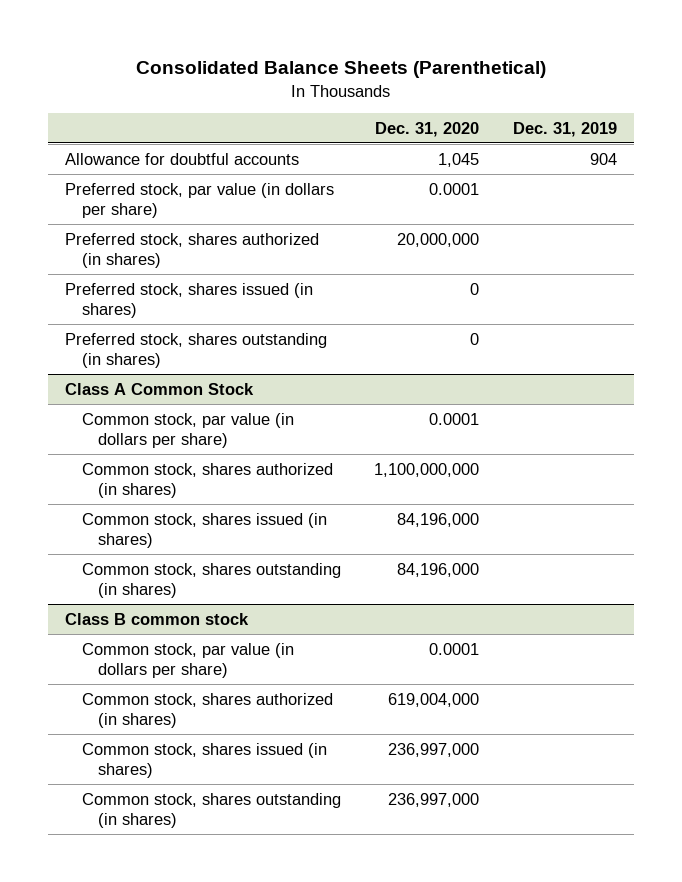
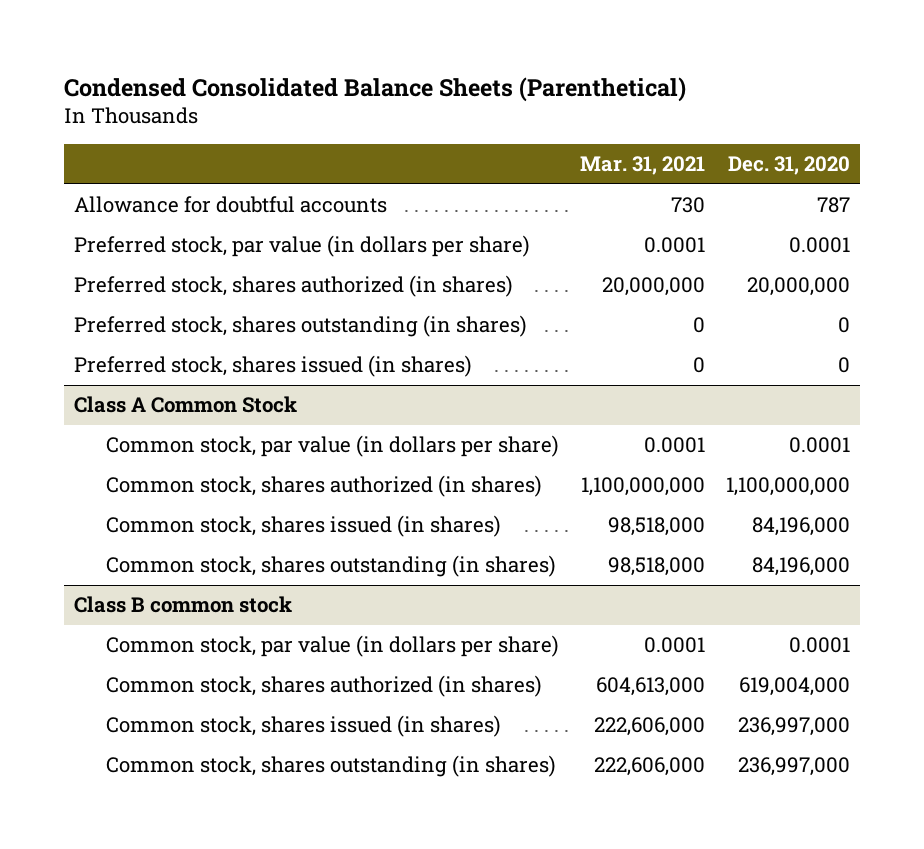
[136,61,547,79] Consolidated Balance Sheets (Parenthetical) -> [64,76,687,102] Condensed Consolidated Balance Sheets (Parenthetical)
[512,121,617,137] Dec. 31, 2019 -> none
none -> [579,156,705,176] Mar. 31, 2021
[438,152,480,167] 1,045 -> [816,197,850,214] 787
[65,282,314,318] Preferred stock, shares issued (in shares) -> [74,355,473,378] Preferred stock, shares issued (in shares)

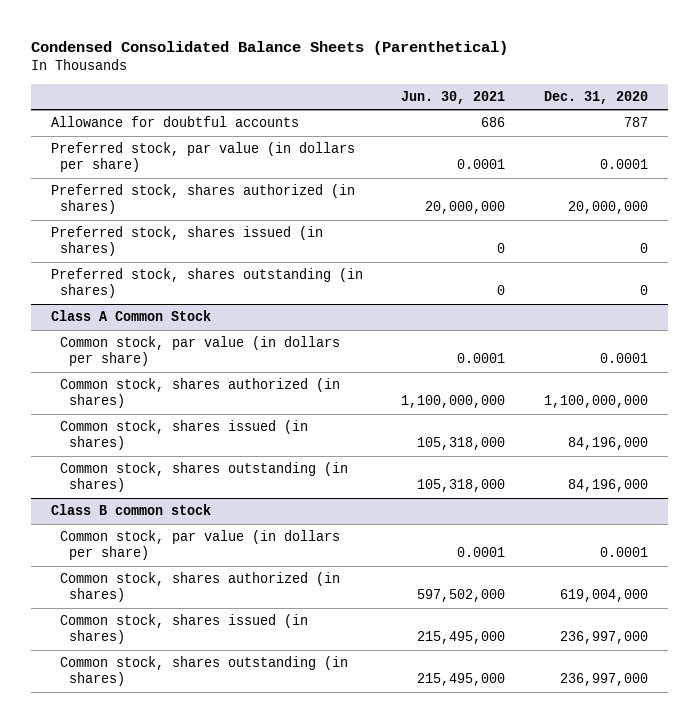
[579,156,705,176] Mar. 31, 2021 -> none
none -> [401,90,506,104] Jun. 30, 2021
[74,315,528,338] Preferred stock, shares outstanding (in shares) -> [50,268,363,299] Preferred stock, shares outstanding (in shares)

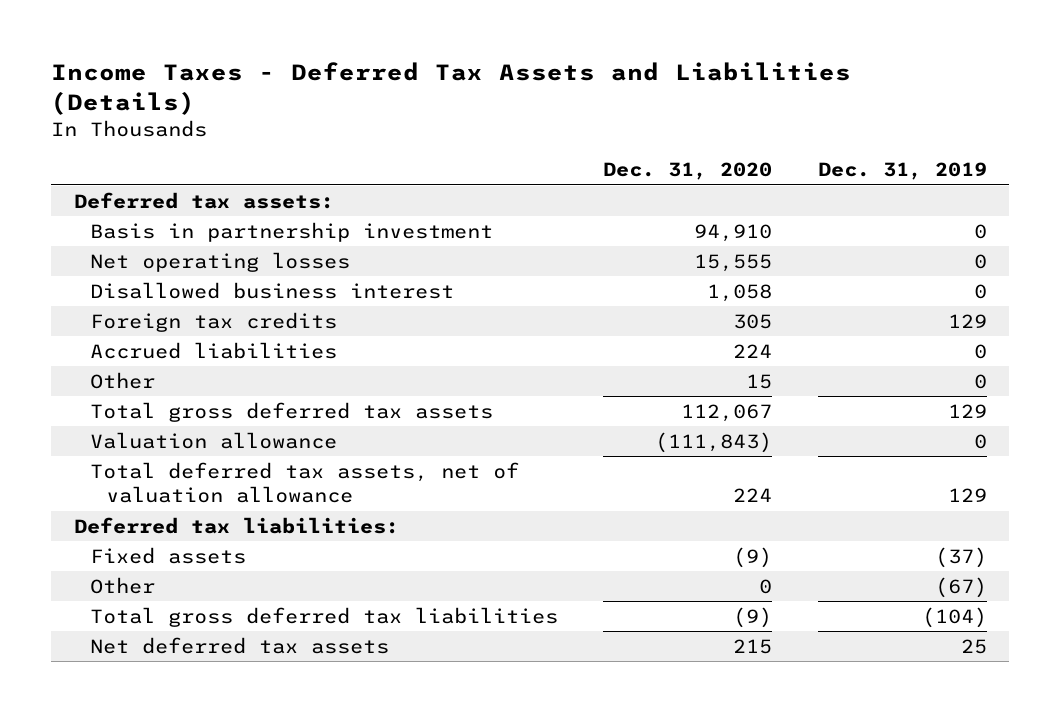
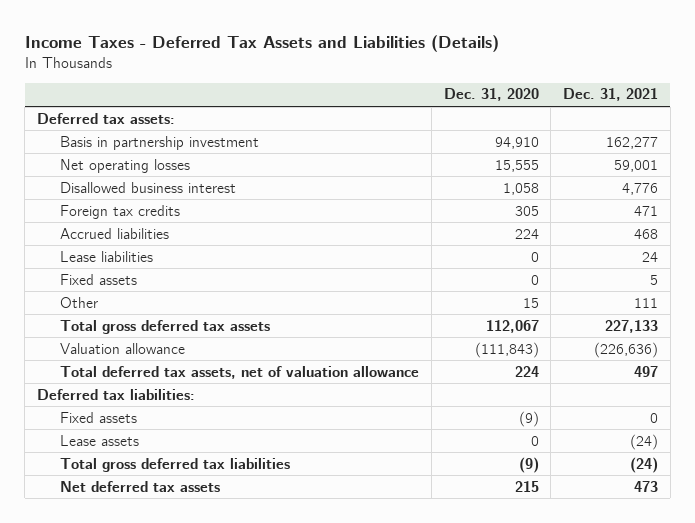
[817,162,987,181] Dec. 31, 2019 -> none
none -> [562,88,658,102] Dec. 31, 2021
none -> [60,250,154,262] Lease liabilities
none -> [60,273,138,285] Fixed assets
[89,576,155,594] Other -> none
none -> [60,434,140,446] Lease assets

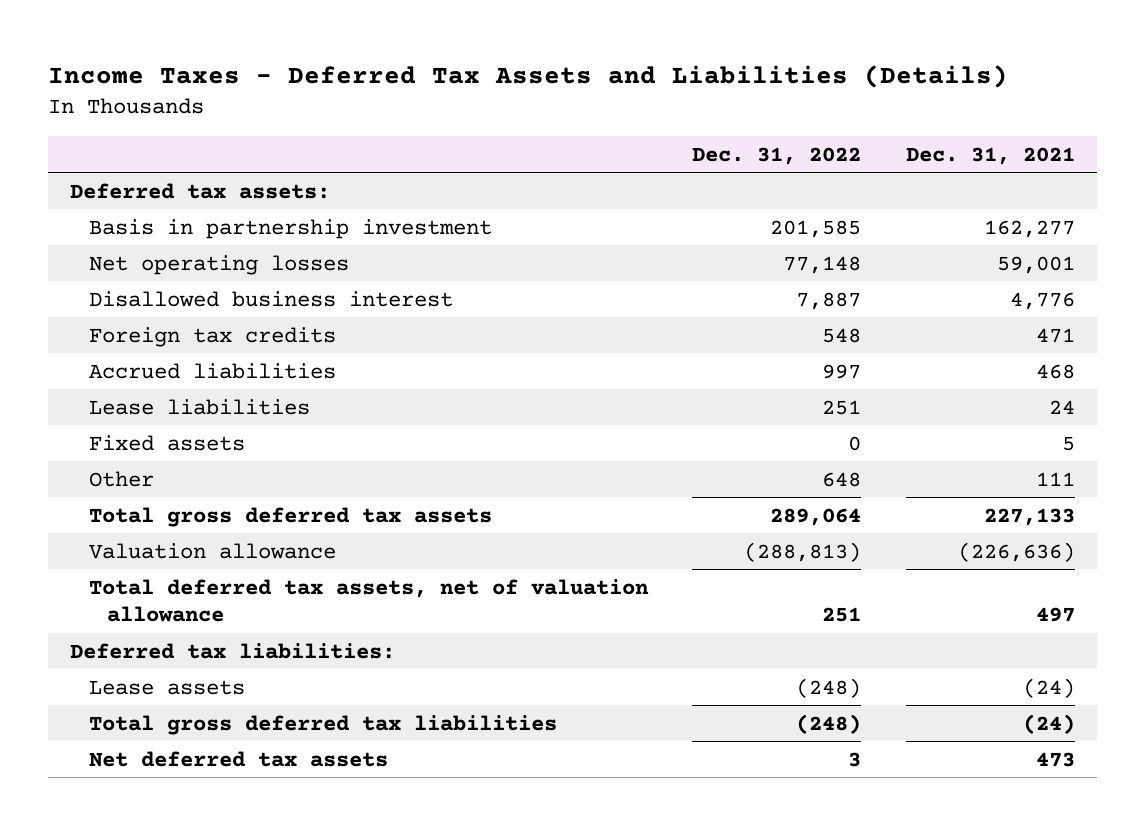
[443,88,539,102] Dec. 31, 2020 -> none
none -> [692,146,862,165] Dec. 31, 2022
[60,411,138,423] Fixed assets -> none

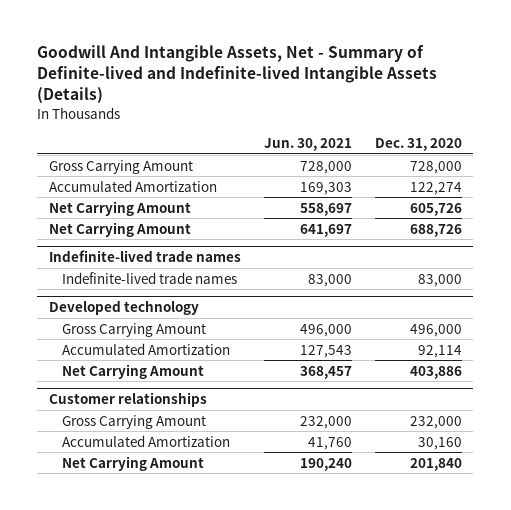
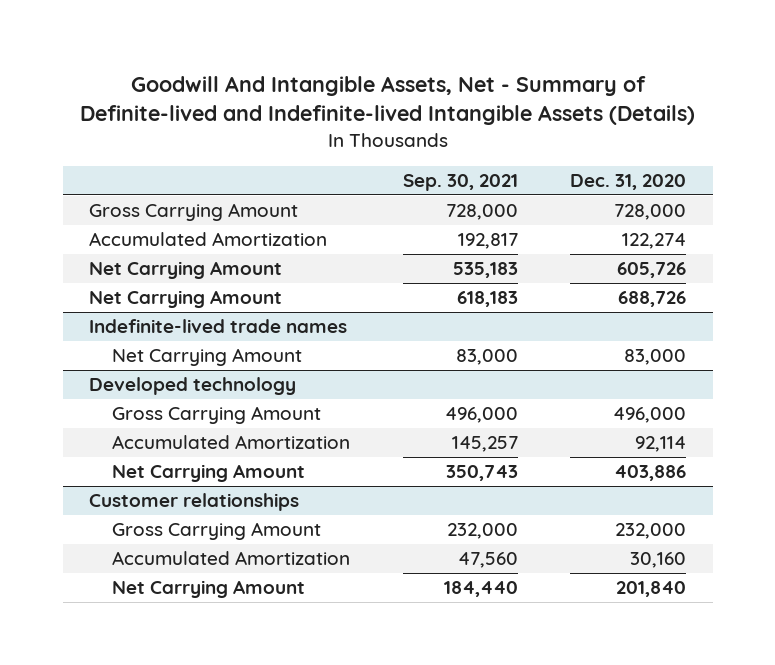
[263,137,352,151] Jun. 30, 2021 -> none
none -> [402,173,518,191] Sep. 30, 2021
[61,271,237,284] Indefinite-lived trade names -> [112,348,303,367] Net Carrying Amount

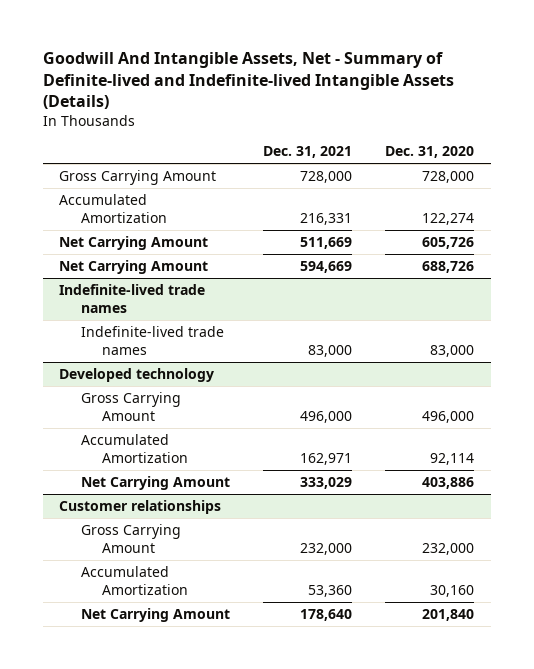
[402,173,518,191] Sep. 30, 2021 -> none
none -> [263,146,353,159] Dec. 31, 2021
[112,348,303,367] Net Carrying Amount -> [80,325,224,355] Indefinite-lived trade names

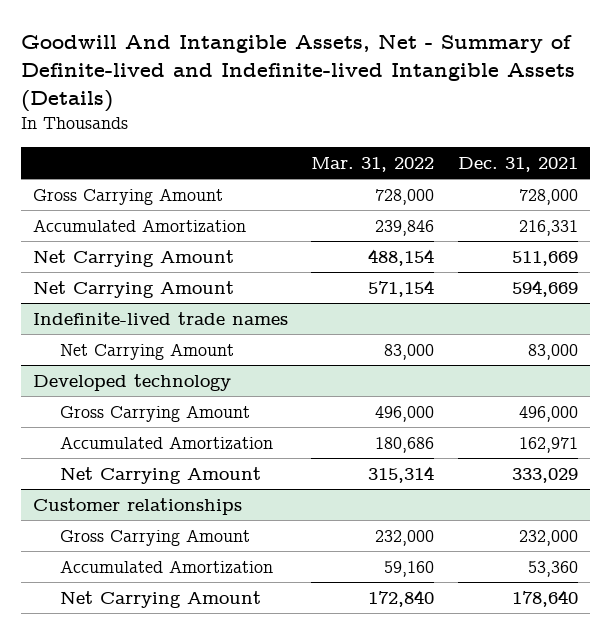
[385,146,475,159] Dec. 31, 2020 -> none
none -> [311,156,435,172] Mar. 31, 2022
[80,325,224,355] Indefinite-lived trade names -> [60,342,235,360] Net Carrying Amount

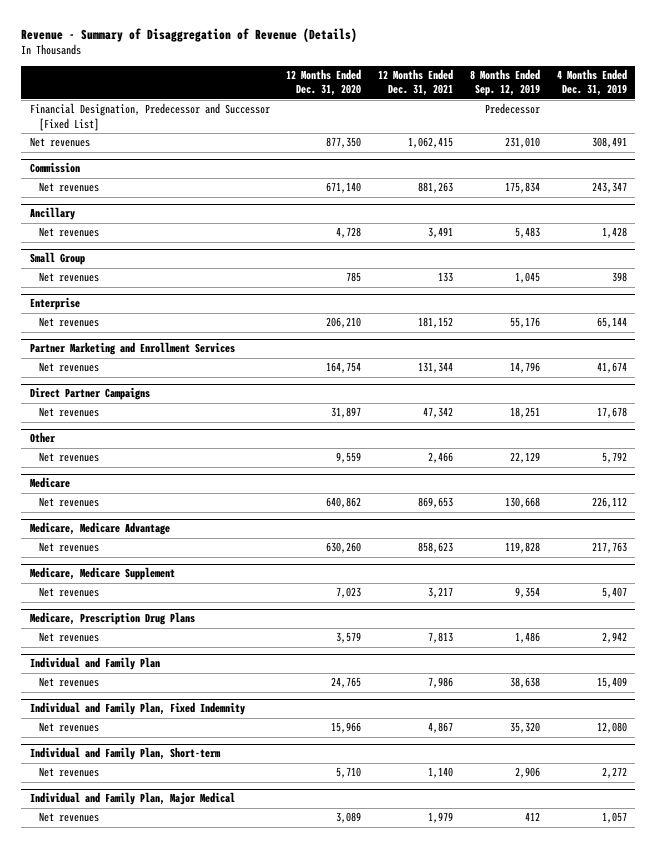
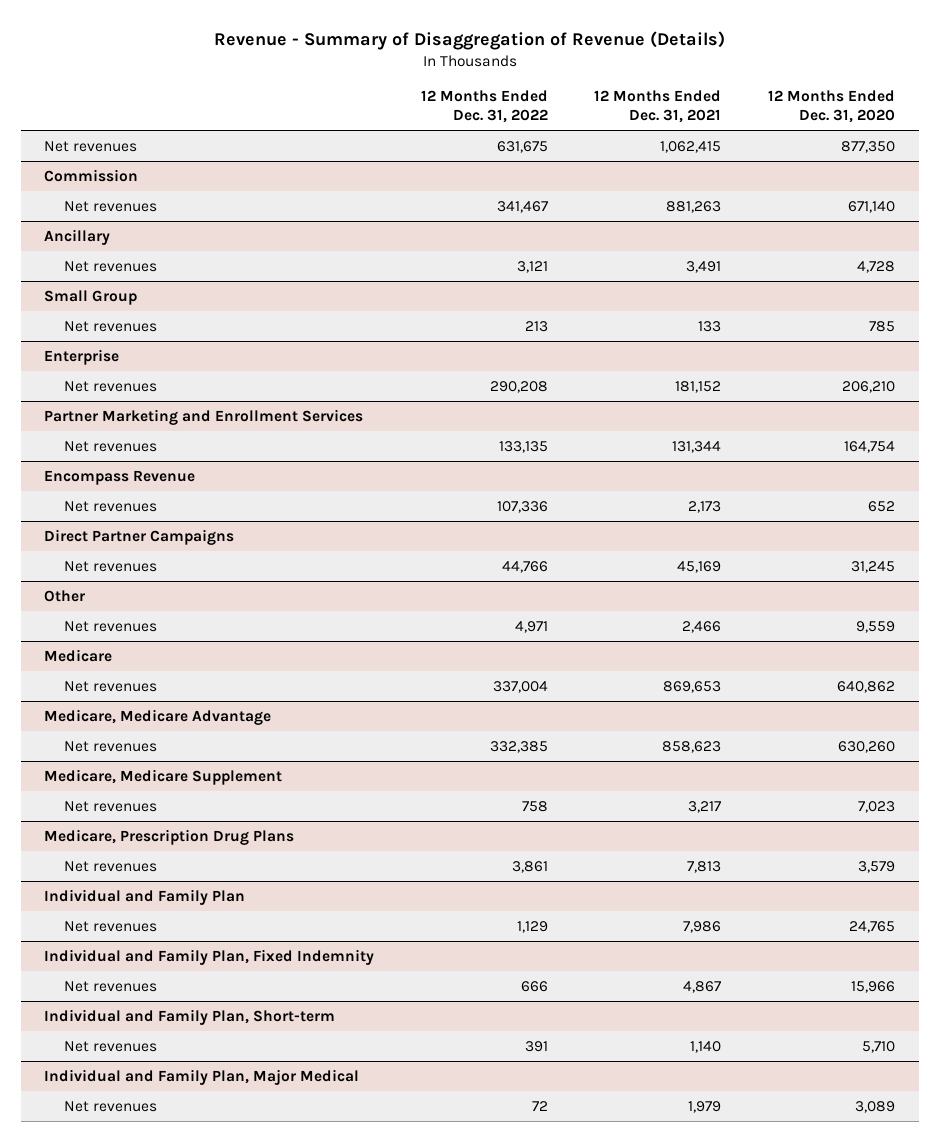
[470,69,541,97] 8 Months Ended Sep. 12, 2019 -> none
[556,69,627,97] 4 Months Ended Dec. 31, 2019 -> none
none -> [420,90,548,124] 12 Months Ended Dec. 31, 2022
[29,103,270,131] Financial Designation, Predecessor and Successor [Fixed List] -> none
none -> [43,469,195,485] Encompass Revenue
none -> [64,500,158,512] Net revenues
[331,407,362,419] 31,897 -> [851,560,896,573] 31,245
[423,407,454,419] 47,342 -> [677,560,722,573] 45,169

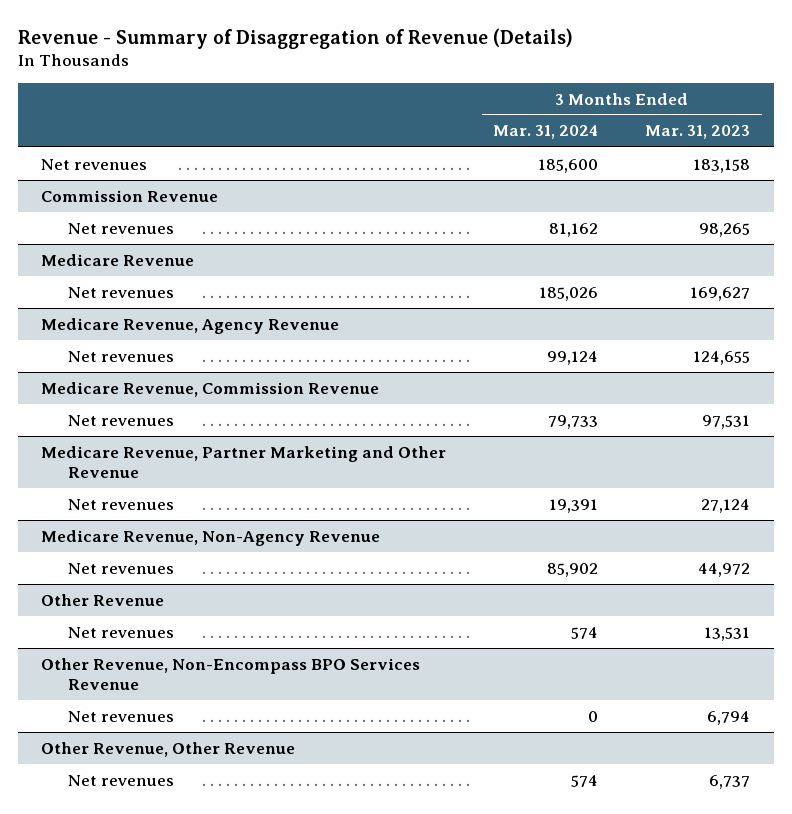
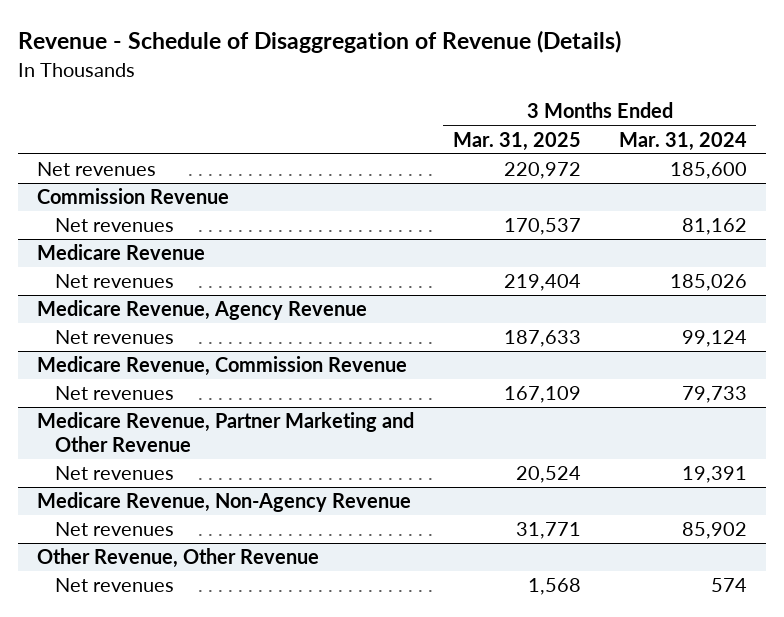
[17,27,573,49] Revenue - Summary of Disaggregation of Revenue (Details) -> [18,30,622,54] Revenue - Schedule of Disaggregation of Revenue (Details)
[645,125,751,140] Mar. 31, 2023 -> none
none -> [452,131,581,151] Mar. 31, 2025
[41,593,165,606] Other Revenue -> none
[67,626,174,638] Net revenues -> none
[41,657,421,690] Other Revenue, Non-Encompass BPO Services Revenue -> none
[67,710,174,722] Net revenues -> none

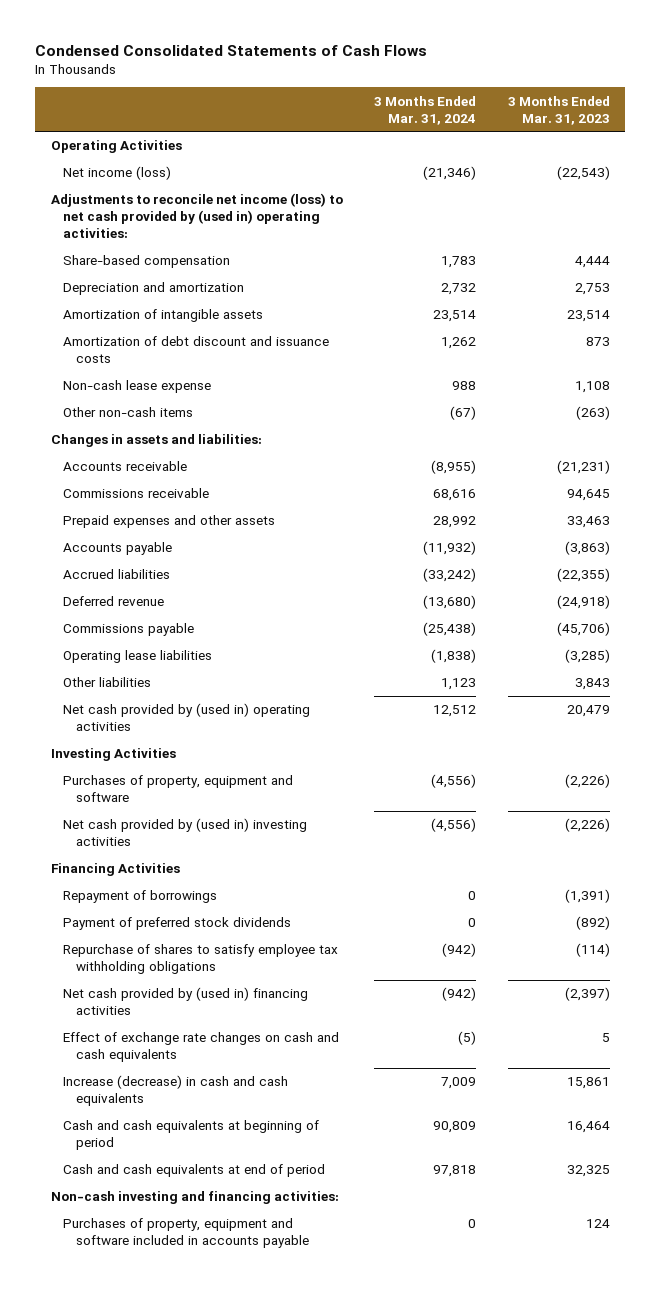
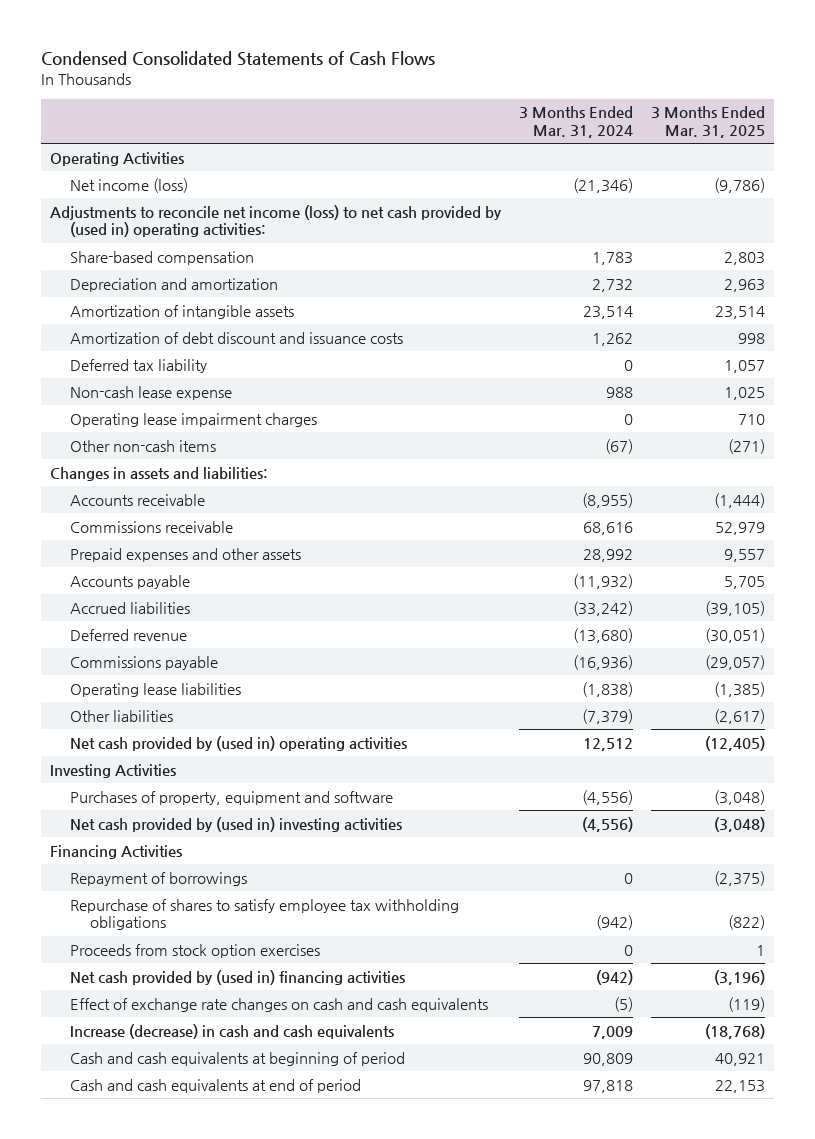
[507,95,610,125] 3 Months Ended Mar. 31, 2023 -> none
none -> [650,106,765,138] 3 Months Ended Mar. 31, 2025
none -> [69,358,207,373] Deferred tax liability
none -> [69,412,317,427] Operating lease impairment charges
[423,622,477,637] (25,438) -> [572,654,633,670] (16,936)
[441,678,477,691] 1,123 -> [581,708,633,724] (7,379)
[63,917,292,931] Payment of preferred stock dividends -> none
none -> [69,943,320,958] Proceeds from stock option exercises
[50,1191,339,1205] Non-cash investing and financing activities: -> none
[63,1218,309,1249] Purchases of property, equipment and software included in accounts payable -> none

